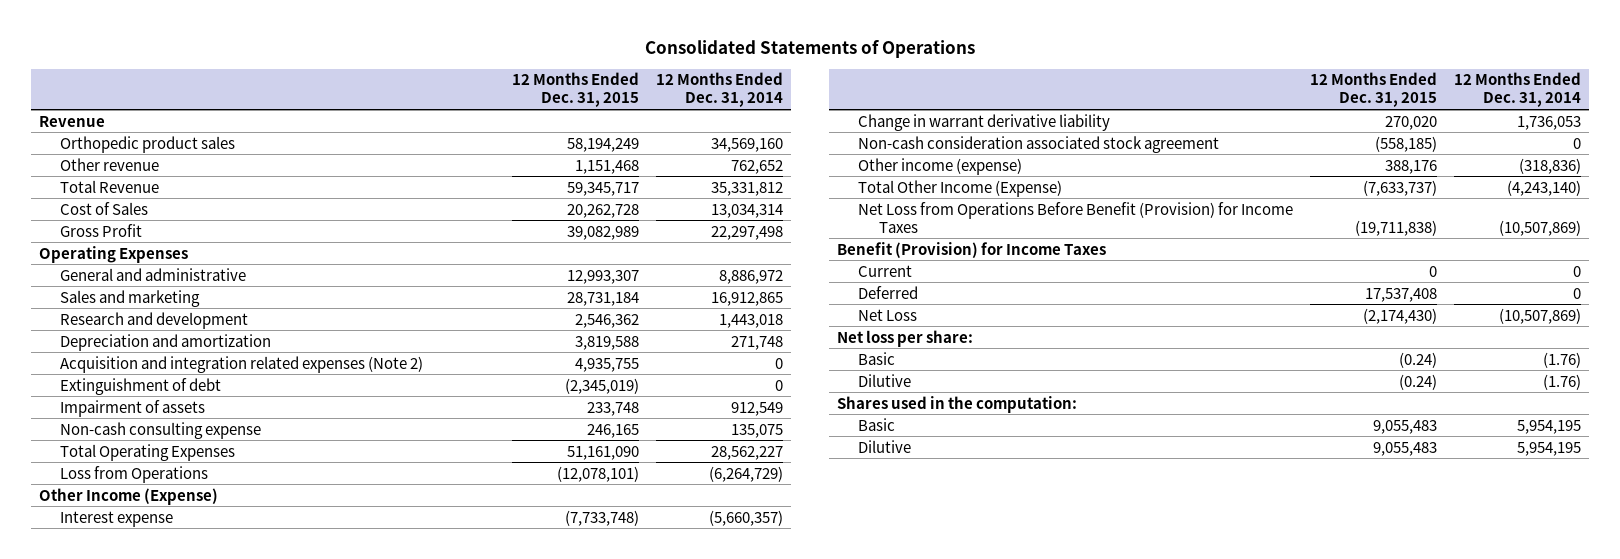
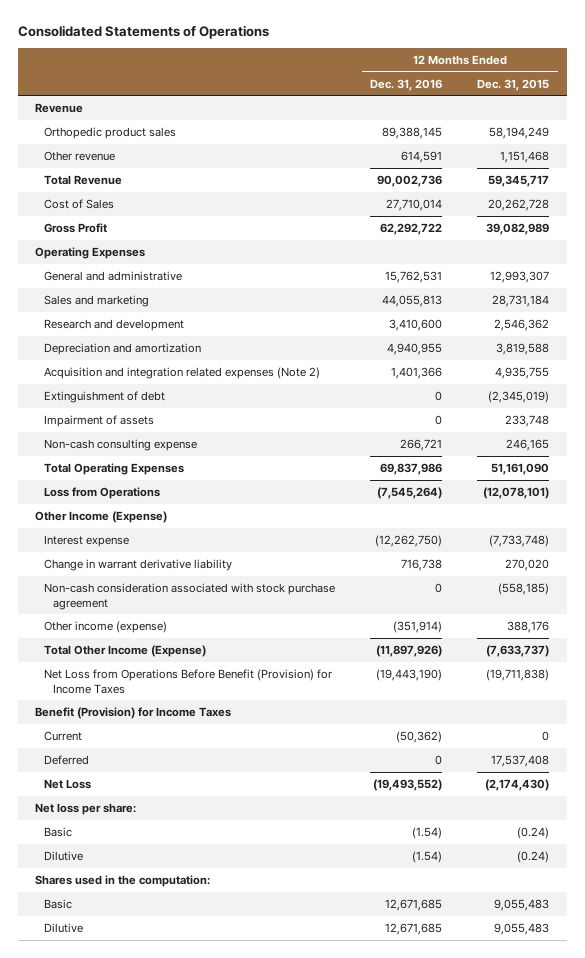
[655,72,783,108] 12 Months Ended Dec. 31, 2014 -> none
none -> [370,78,443,91] Dec. 31, 2016
[857,135,1219,153] Non-cash consideration associated stock agreement -> [44,583,336,610] Non-cash consideration associated with stock purchase agreement

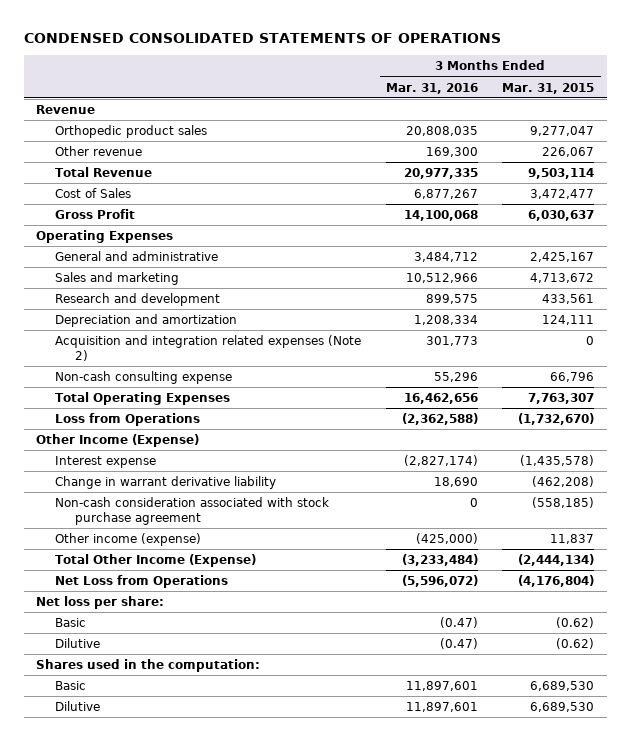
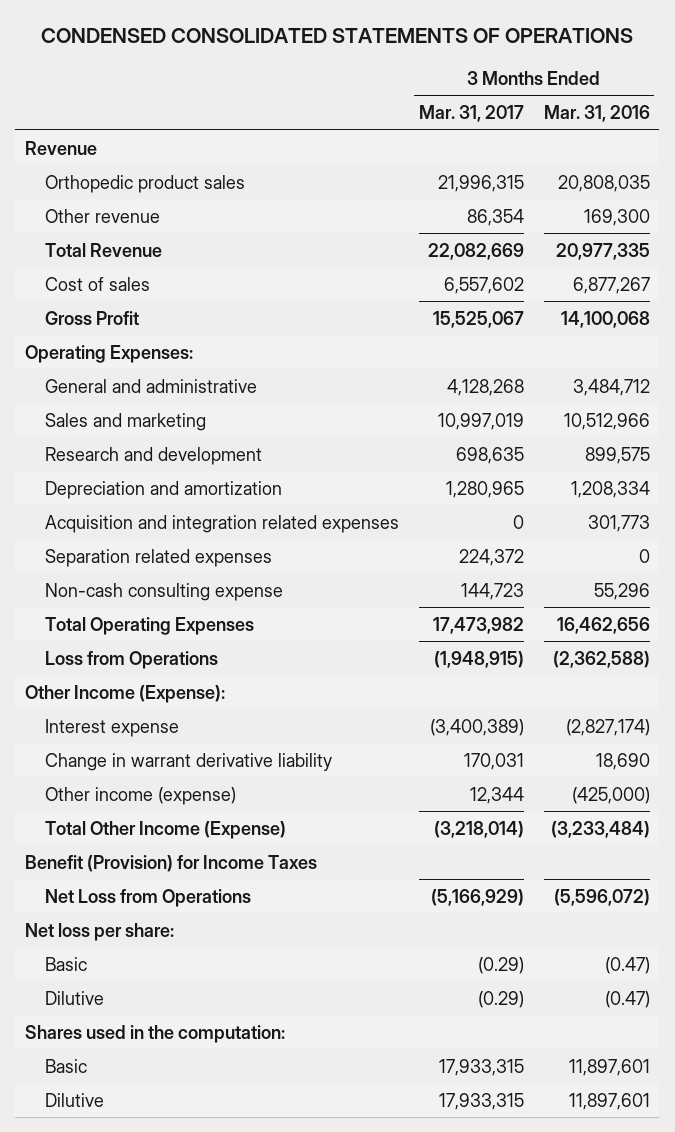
[502,82,595,94] Mar. 31, 2015 -> none
none -> [418,105,524,123] Mar. 31, 2017
[55,188,132,199] Cost of Sales -> [45,276,151,291] Cost of sales
[36,230,174,244] Operating Expenses -> [25,344,194,363] Operating Expenses:
[55,335,362,361] Acquisition and integration related expenses (Note 2) -> [45,514,400,533] Acquisition and integration related expenses
none -> [45,548,273,567] Separation related expenses
[36,434,200,448] Other Income (Expense) -> [25,684,226,703] Other Income (Expense):
[55,497,330,525] Non-cash consideration associated with stock purchase agreement -> none
none -> [25,854,318,872] Benefit (Provision) for Income Taxes

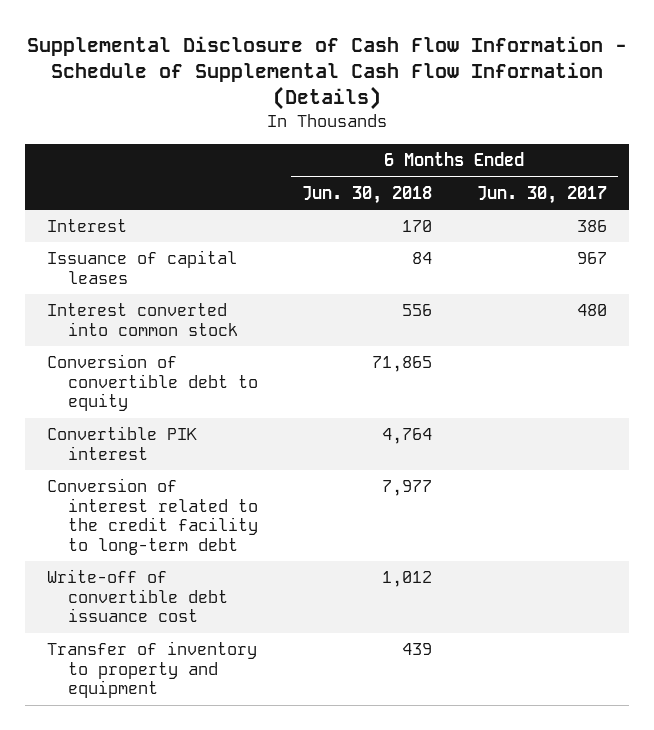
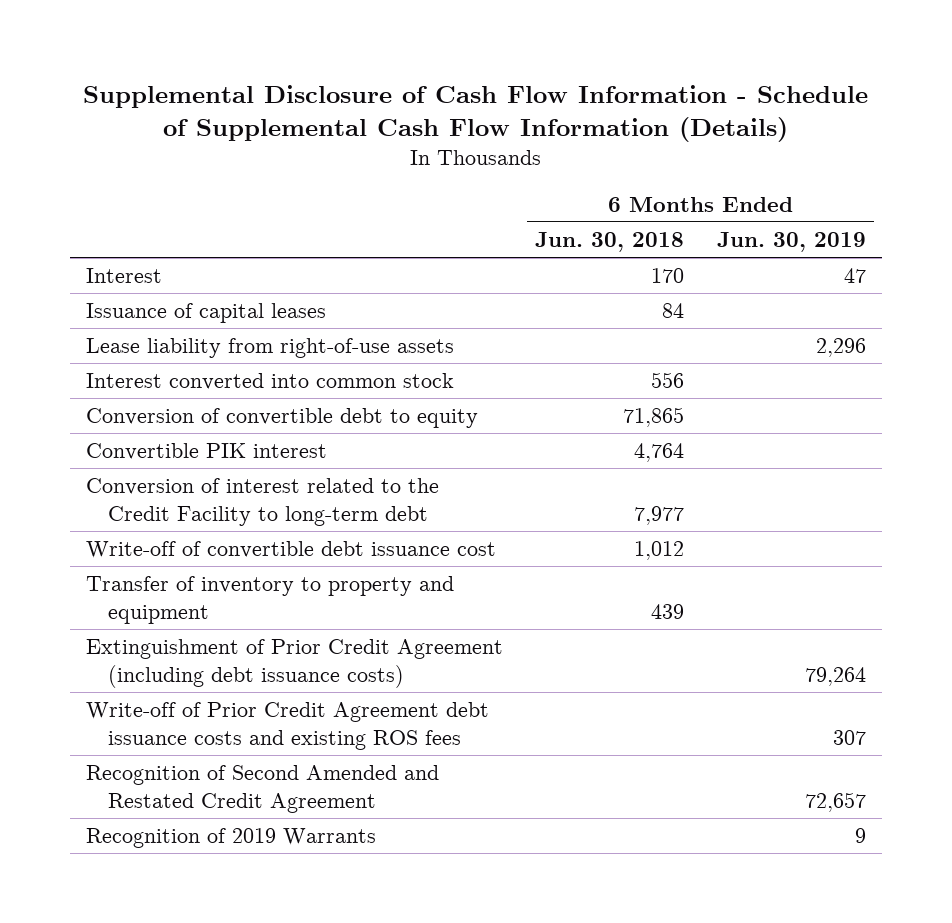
[476,185,607,204] Jun. 30, 2017 -> none
none -> [716,231,866,252] Jun. 30, 2019
none -> [85,338,454,359] Lease liability from right-of-use assets
[47,478,258,555] Conversion of interest related to the credit facility to long-term debt -> [85,478,439,526] Conversion of interest related to the Credit Facility to long-term debt
none -> [85,639,503,688] Extinguishment of Prior Credit Agreement (including debt issuance costs)
none -> [85,702,489,750] Write-off of Prior Credit Agreement debt issuance costs and existing ROS fees
none -> [85,765,439,813] Recognition of Second Amended and Restated Credit Agreement
none -> [85,828,376,849] Recognition of 2019 Warrants

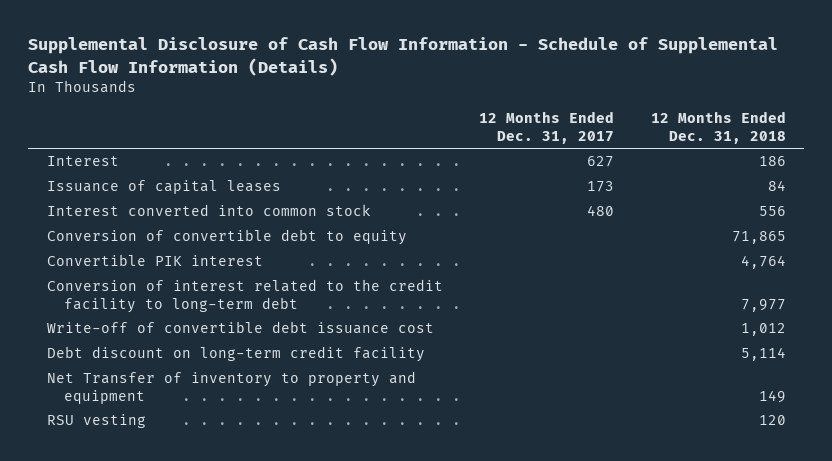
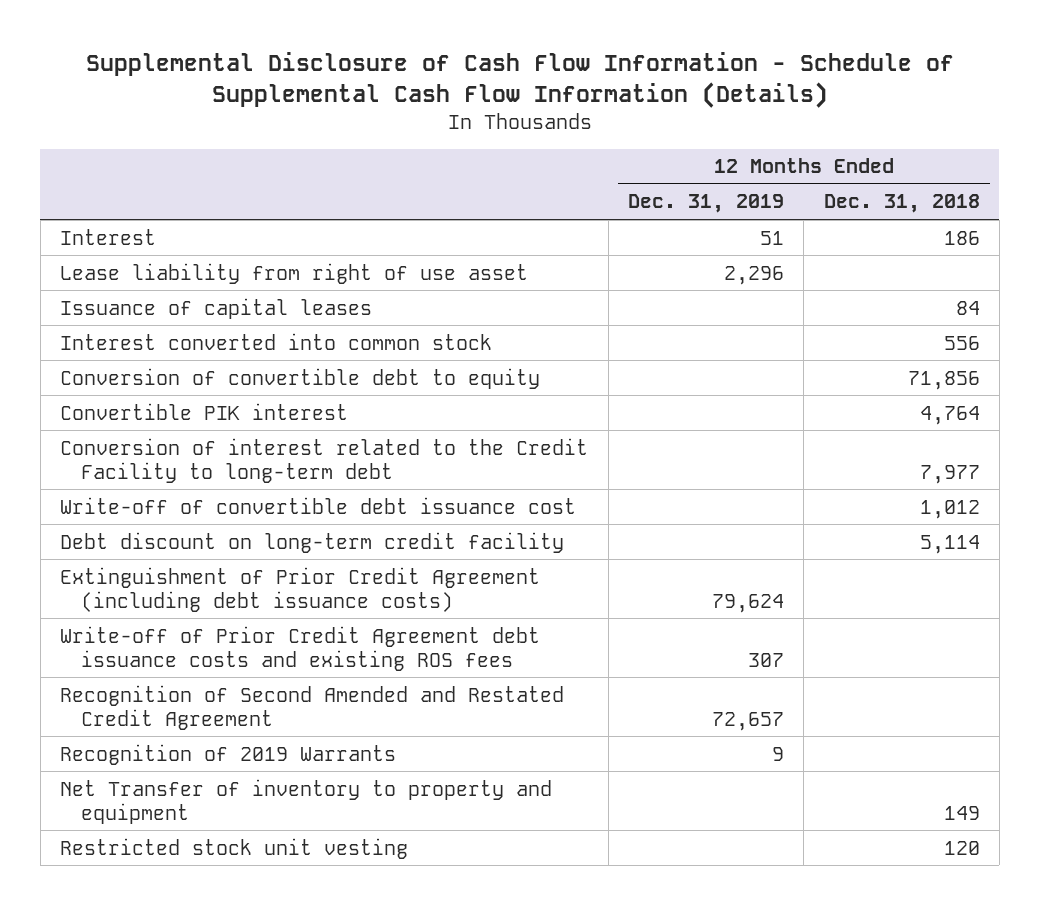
[479,111,615,144] 12 Months Ended Dec. 31, 2017 -> none
none -> [627,194,784,214] Dec. 31, 2019
none -> [60,262,529,284] Lease liability from right of use asset
[731,231,786,245] 71,865 -> [907,370,980,390] 71,856
[46,279,443,313] Conversion of interest related to the credit facility to long-term debt -> [60,437,589,483] Conversion of interest related to the Credit Facility to long-term debt
none -> [60,566,541,612] Extinguishment of Prior Credit Agreement (including debt issuance costs)
none -> [60,625,541,671] Write-off of Prior Credit Agreement debt issuance costs and existing ROS fees
none -> [60,684,565,730] Recognition of Second Amended and Restated Credit Agreement
none -> [60,743,397,765] Recognition of 2019 Warrants
[46,414,146,429] RSU vesting -> none
none -> [60,837,409,859] Restricted stock unit vesting

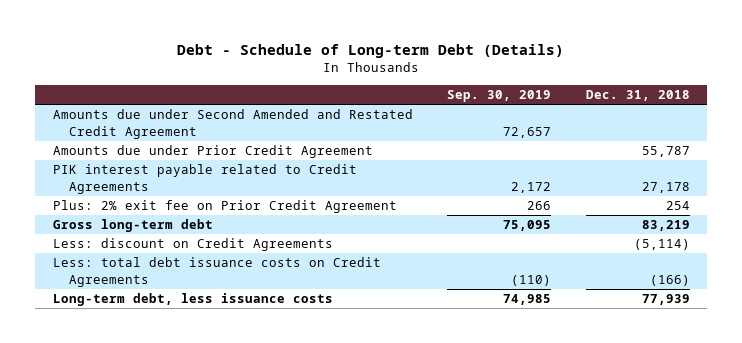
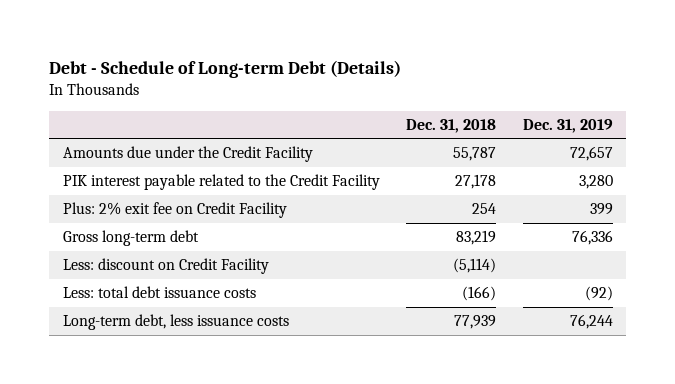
[447,89,552,102] Sep. 30, 2019 -> none
none -> [522,118,613,133] Dec. 31, 2019
[52,109,413,139] Amounts due under Second Amended and Restated Credit Agreement -> none
[52,145,373,159] Amounts due under Prior Credit Agreement -> [62,146,313,163] Amounts due under the Credit Facility
[52,164,357,194] PIK interest payable related to Credit Agreements -> [62,174,380,191] PIK interest payable related to the Credit Facility
[52,200,397,214] Plus: 2% exit fee on Prior Credit Agreement -> [62,202,287,219] Plus: 2% exit fee on Credit Facility
[52,238,333,252] Less: discount on Credit Agreements -> [62,258,269,275] Less: discount on Credit Facility
[52,257,381,287] Less: total debt issuance costs on Credit Agreements -> [62,286,256,299] Less: total debt issuance costs

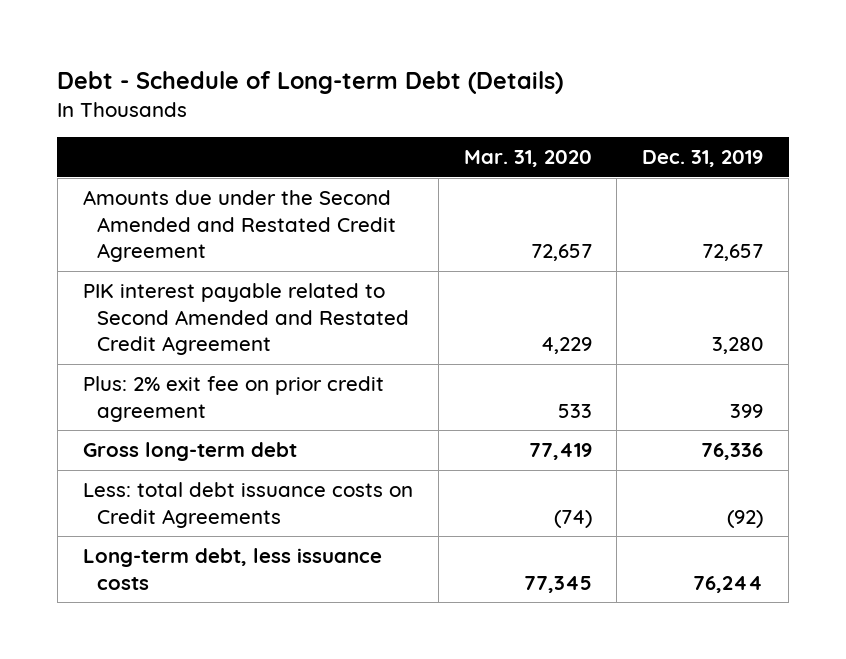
[406,118,497,133] Dec. 31, 2018 -> none
none -> [463,150,592,168] Mar. 31, 2020
[62,146,313,163] Amounts due under the Credit Facility -> [82,190,397,263] Amounts due under the Second Amended and Restated Credit Agreement
[62,174,380,191] PIK interest payable related to the Credit Facility -> [82,283,410,356] PIK interest payable related to Second Amended and Restated Credit Agreement
[62,202,287,219] Plus: 2% exit fee on Credit Facility -> [82,376,384,422] Plus: 2% exit fee on prior credit agreement
[62,258,269,275] Less: discount on Credit Facility -> none
[62,286,256,299] Less: total debt issuance costs -> [82,482,413,528] Less: total debt issuance costs on Credit Agreements

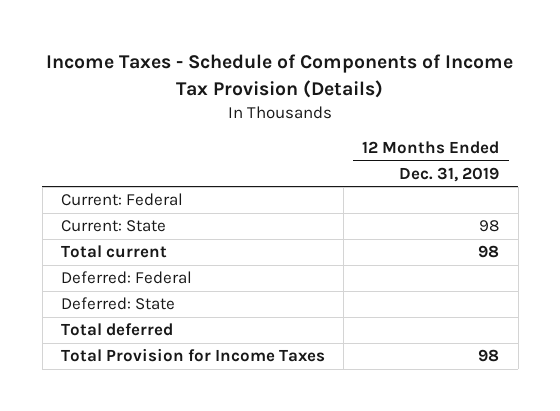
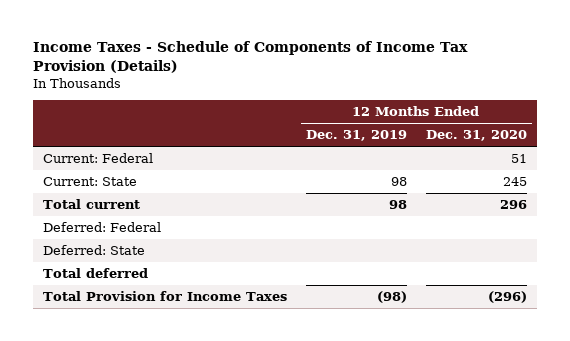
none -> [425,130,527,142] Dec. 31, 2020
[478,349,500,363] 98 -> [376,290,407,303] (98)

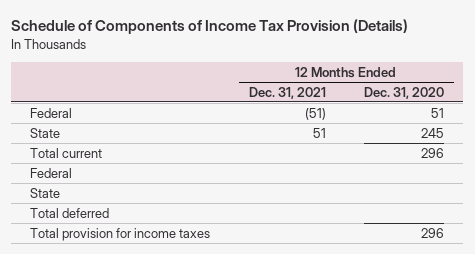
[33,41,469,74] Income Taxes - Schedule of Components of Income Tax Provision (Details) -> [11,19,409,35] Schedule of Components of Income Tax Provision (Details)
[305,130,407,142] Dec. 31, 2019 -> none
none -> [248,86,326,99] Dec. 31, 2021
[42,152,153,163] Current: Federal -> [30,107,73,118] Federal
[42,176,137,186] Current: State -> [30,127,61,138] State
[42,221,161,232] Deferred: Federal -> [30,167,73,178] Federal
[42,244,145,255] Deferred: State -> [30,187,61,198] State
[42,290,287,301] Total Provision for Income Taxes -> [30,227,211,241] Total provision for income taxes
[487,290,527,303] (296) -> [421,227,445,238] 296

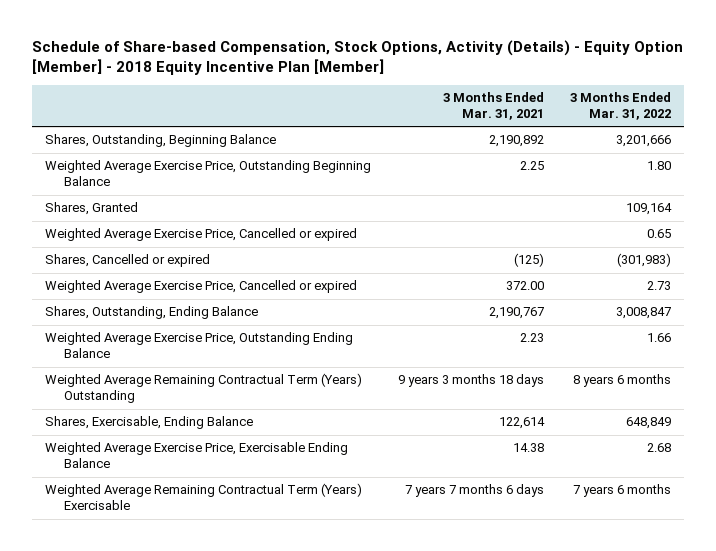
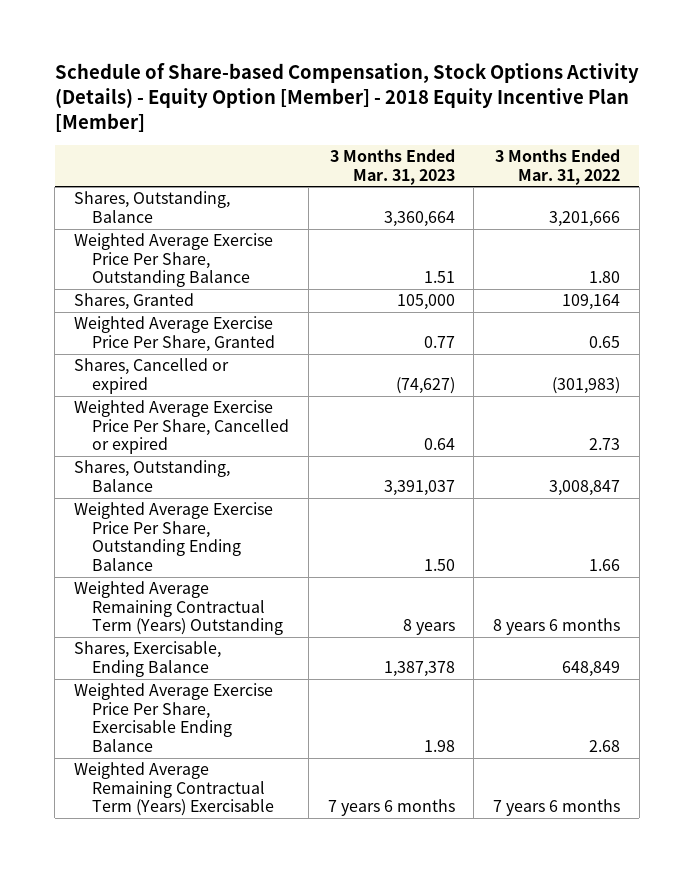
[32,40,684,76] Schedule of Share-based Compensation, Stock Options, Activity (Details) - Equity Option [Member] - 2018 Equity Incentive Plan [Member] -> [54,63,639,132] Schedule of Share-based Compensation, Stock Options Activity (Details) - Equity Option [Member] - 2018 Equity Incentive Plan [Member]
[442,92,544,121] 3 Months Ended Mar. 31, 2021 -> none
none -> [329,149,455,185] 3 Months Ended Mar. 31, 2023
[45,134,277,148] Shares, Outstanding, Beginning Balance -> [73,191,230,223] Shares, Outstanding, Balance
[45,160,372,187] Weighted Average Exercise Price, Outstanding Beginning Balance -> [73,233,273,288] Weighted Average Exercise Price Per Share, Outstanding Balance
[45,228,358,242] Weighted Average Exercise Price, Cancelled or expired -> [73,316,276,352] Weighted Average Exercise Price Per Share, Granted
[45,280,358,294] Weighted Average Exercise Price, Cancelled or expired -> [73,400,290,455] Weighted Average Exercise Price Per Share, Cancelled or expired
[45,306,259,320] Shares, Outstanding, Ending Balance -> [73,460,230,492] Shares, Outstanding, Balance
[45,332,354,359] Weighted Average Exercise Price, Outstanding Ending Balance -> [73,502,273,571] Weighted Average Exercise Price Per Share, Outstanding Ending Balance
[45,442,349,469] Weighted Average Exercise Price, Exercisable Ending Balance -> [73,683,273,752] Weighted Average Exercise Price Per Share, Exercisable Ending Balance

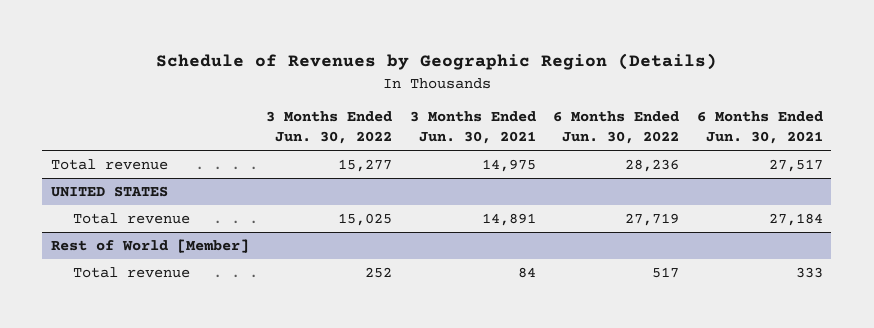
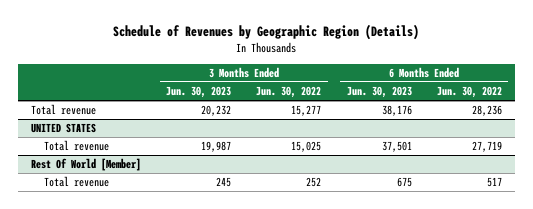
[409,111,536,145] 3 Months Ended Jun. 30, 2021 -> none
[696,111,823,145] 6 Months Ended Jun. 30, 2021 -> none
none -> [166,86,232,99] Jun. 30, 2023
none -> [346,86,412,99] Jun. 30, 2023
[50,238,249,253] Rest of World [Member] -> [30,158,141,172] Rest Of World [Member]

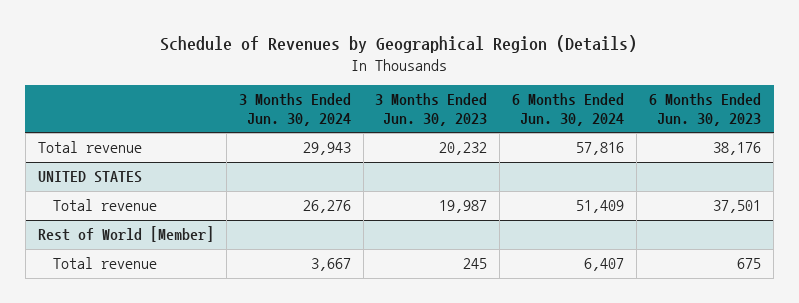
[113,24,420,41] Schedule of Revenues by Geographic Region (Details) -> [160,34,638,53] Schedule of Revenues by Geographical Region (Details)
[256,86,322,99] Jun. 30, 2022 -> none
[436,86,502,99] Jun. 30, 2022 -> none
none -> [238,92,351,126] 3 Months Ended Jun. 30, 2024
none -> [512,92,625,126] 6 Months Ended Jun. 30, 2024
[30,158,141,172] Rest Of World [Member] -> [37,226,214,243] Rest of World [Member]

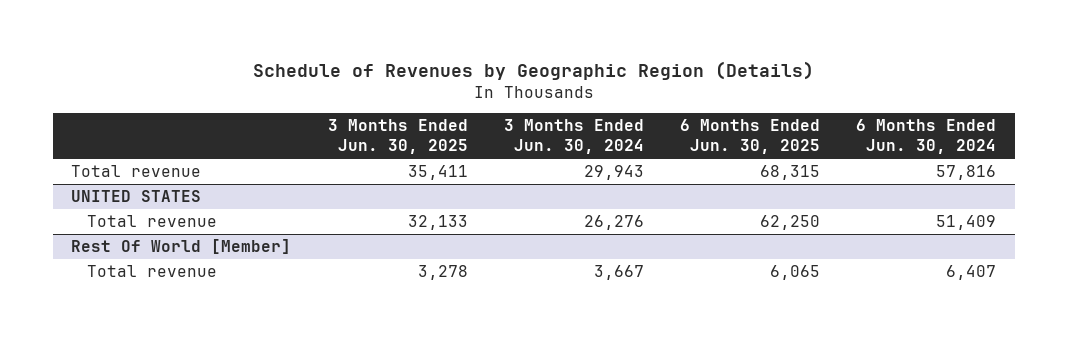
[160,34,638,53] Schedule of Revenues by Geographical Region (Details) -> [252,60,814,80] Schedule of Revenues by Geographic Region (Details)
[375,92,488,126] 3 Months Ended Jun. 30, 2023 -> none
[649,92,762,126] 6 Months Ended Jun. 30, 2023 -> none
none -> [327,119,468,155] 3 Months Ended Jun. 30, 2025
none -> [680,119,821,155] 6 Months Ended Jun. 30, 2025
[37,226,214,243] Rest of World [Member] -> [71,239,292,255] Rest Of World [Member]

